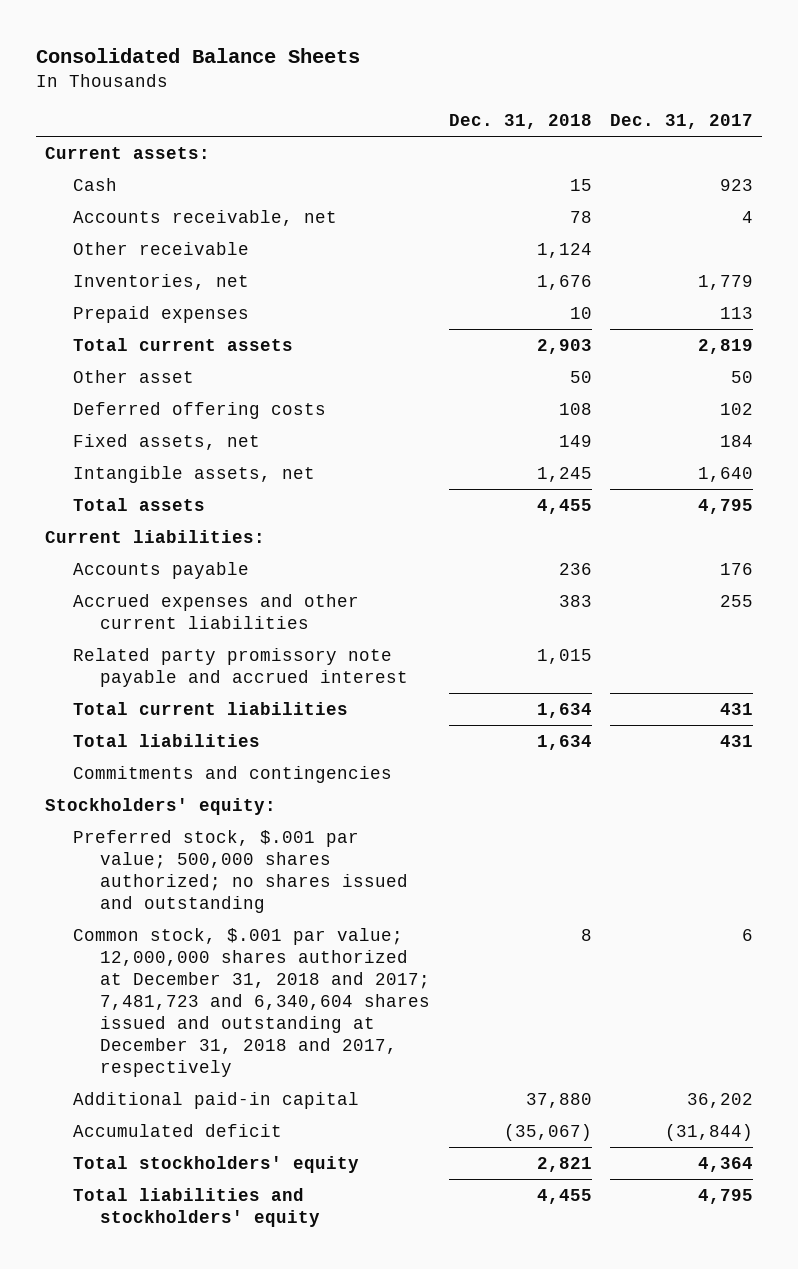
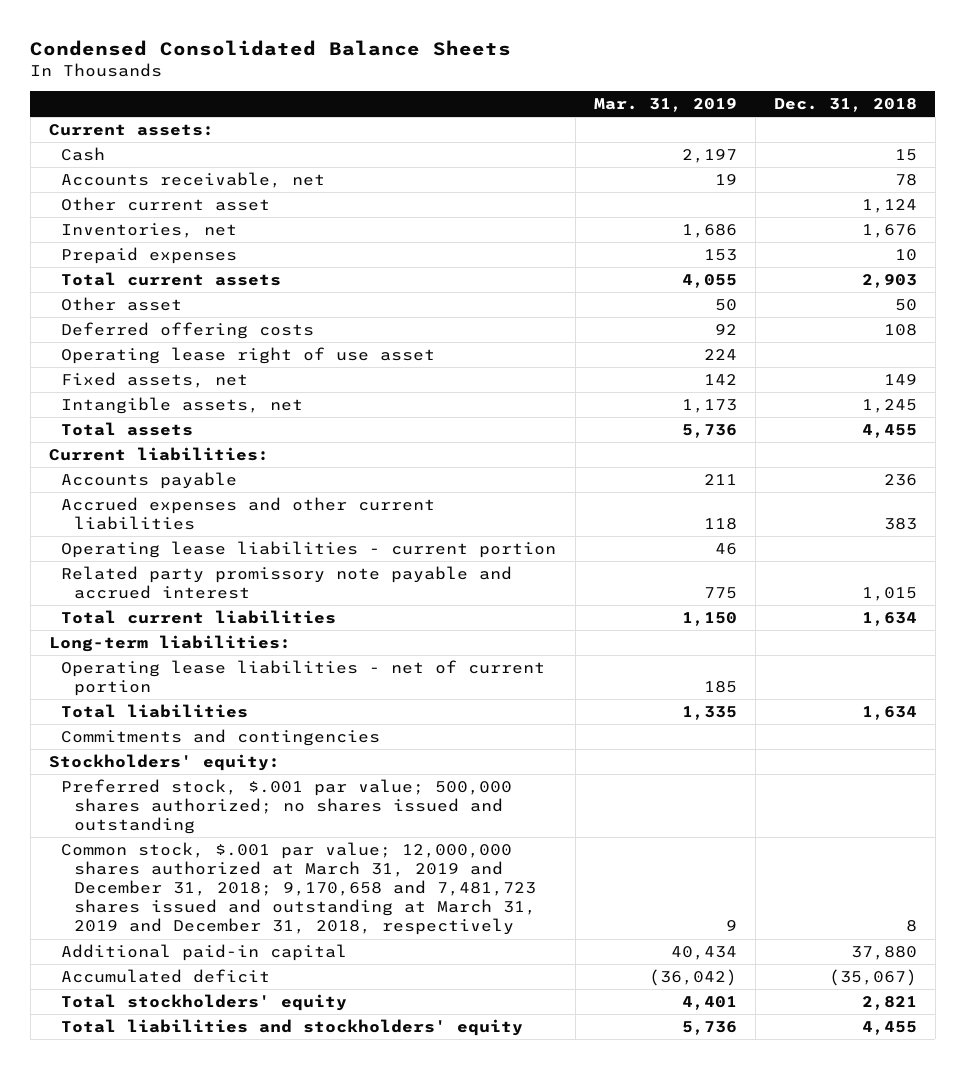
[35,48,360,64] Consolidated Balance Sheets -> [30,39,512,56] Condensed Consolidated Balance Sheets
[610,114,754,130] Dec. 31, 2017 -> none
none -> [593,98,737,113] Mar. 31, 2019
[72,241,249,255] Other receivable -> [61,197,271,212] Other current asset
none -> [61,347,436,365] Operating lease right of use asset
none -> [61,541,557,559] Operating lease liabilities - current portion
none -> [48,635,291,653] Long-term liabilities:
none -> [61,660,546,697] Operating lease liabilities - net of current portion
[72,927,431,1077] Common stock, $.001 par value; 12,000,000 shares authorized at December 31, 2018 and 2017; 7,481,723 and 6,340,604 shares issued and outstanding at December 31, 2018 and 2017, respectively -> [61,842,536,936] Common stock, $.001 par value; 12,000,000 shares authorized at March 31, 2019 and December 31, 2018; 9,170,658 and 7,481,723 shares issued and outstanding at March 31, 2019 and December 31, 2018, respectively

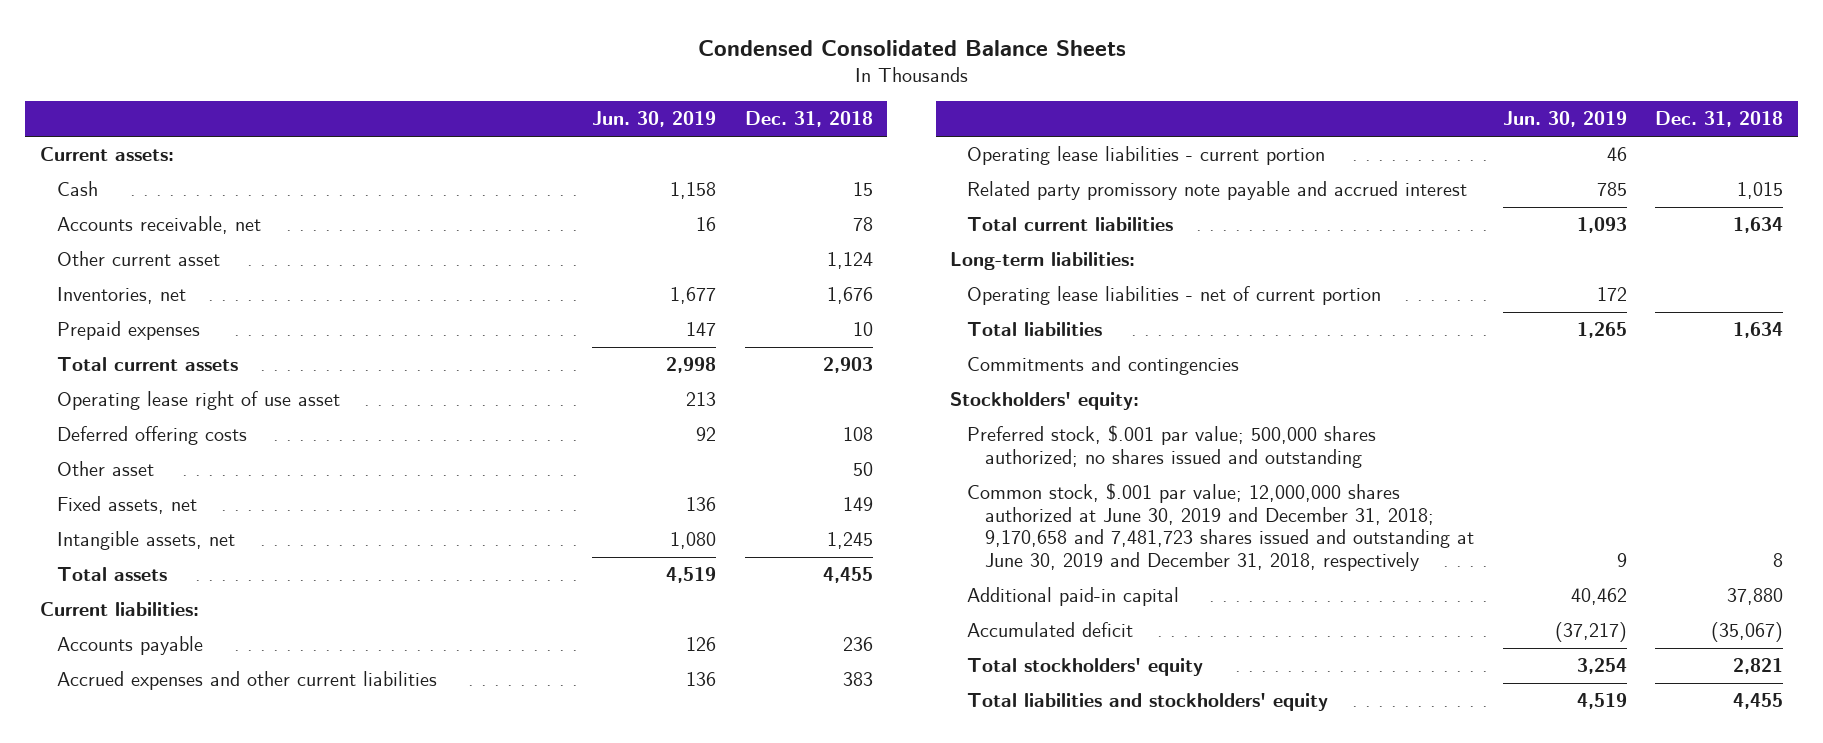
[593,98,737,113] Mar. 31, 2019 -> none
none -> [592,111,717,128] Jun. 30, 2019
[61,322,315,340] Deferred offering costs -> [57,426,248,446] Deferred offering costs
[61,297,183,312] Other asset -> [57,461,155,477] Other asset
[61,842,536,936] Common stock, $.001 par value; 12,000,000 shares authorized at March 31, 2019 and December 31, 2018; 9,170,658 and 7,481,723 shares issued and outstanding at March 31, 2019 and December 31, 2018, respectively -> [967,483,1474,571] Common stock, $.001 par value; 12,000,000 shares authorized at June 30, 2019 and December 31, 2018; 9,170,658 and 7,481,723 shares issued and outstanding at June 30, 2019 and December 31, 2018, respectively

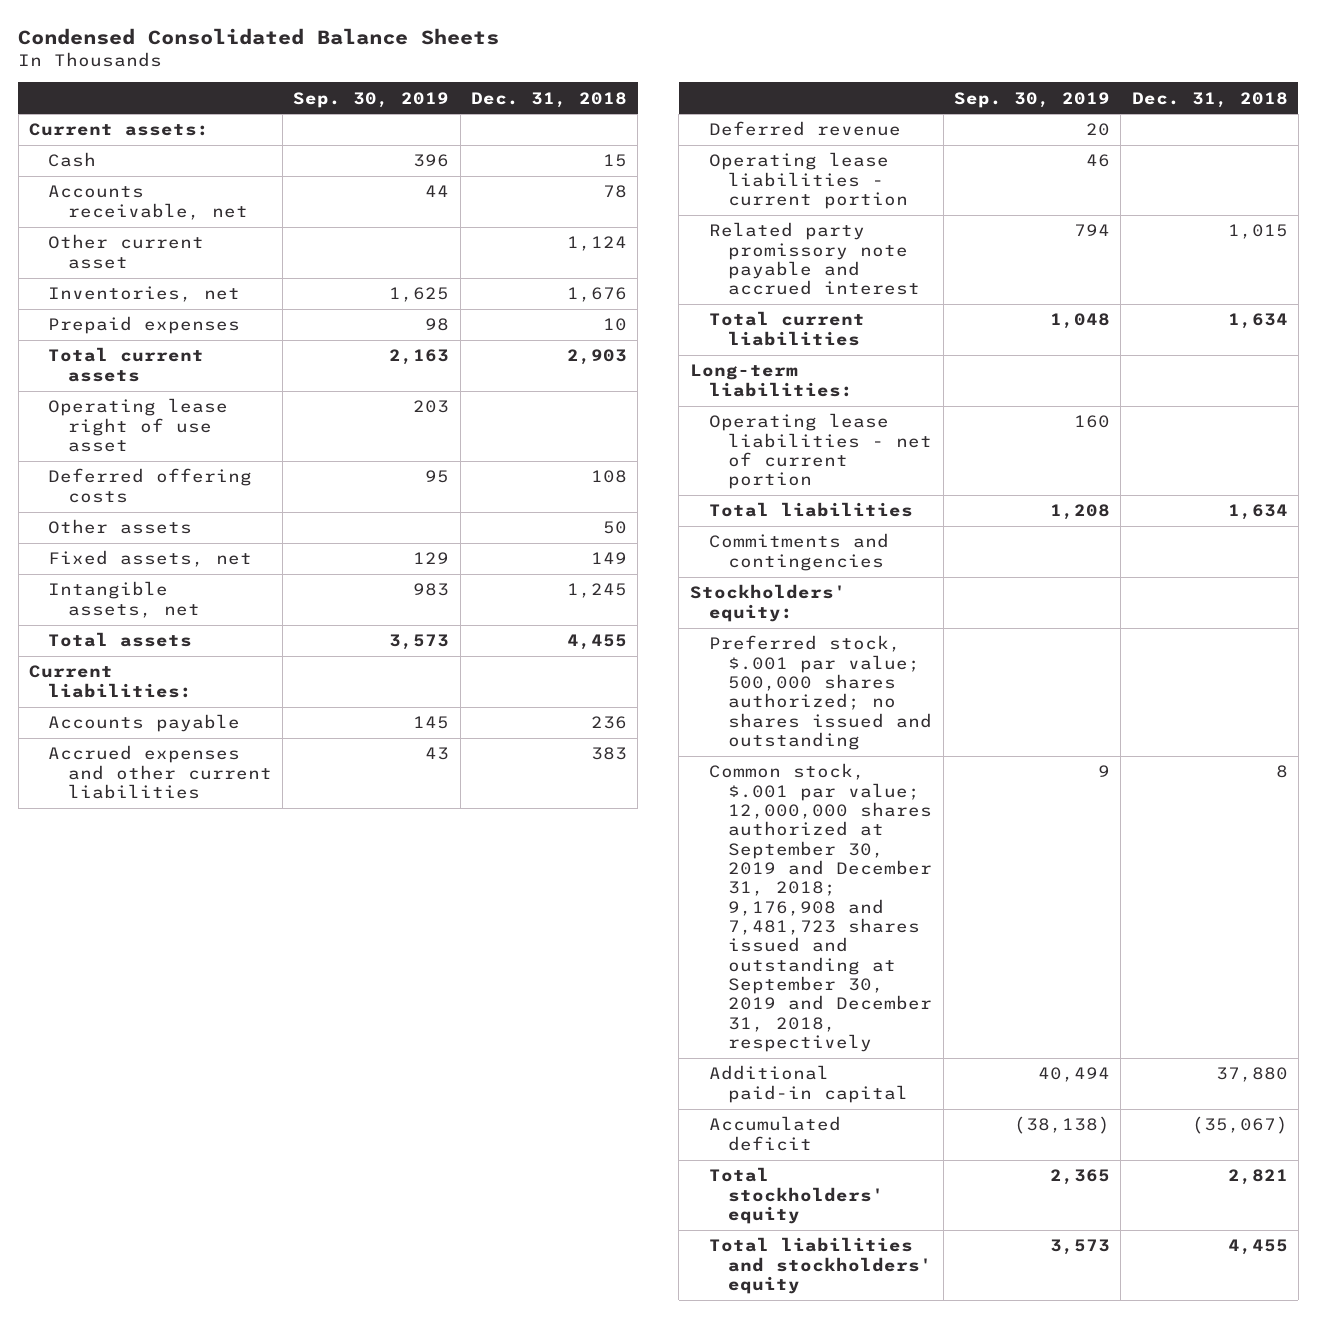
[592,111,717,128] Jun. 30, 2019 -> none
none -> [293,91,450,108] Sep. 30, 2019
[57,461,155,477] Other asset -> [48,519,193,535] Other assets
none -> [708,121,901,137] Deferred revenue
[967,483,1474,571] Common stock, $.001 par value; 12,000,000 shares authorized at June 30, 2019 and December 31, 2018; 9,170,658 and 7,481,723 shares issued and outstanding at June 30, 2019 and December 31, 2018, respectively -> [708,763,933,1053] Common stock, $.001 par value; 12,000,000 shares authorized at September 30, 2019 and December 31, 2018; 9,176,908 and 7,481,723 shares issued and outstanding at September 30, 2019 and December 31, 2018, respectively

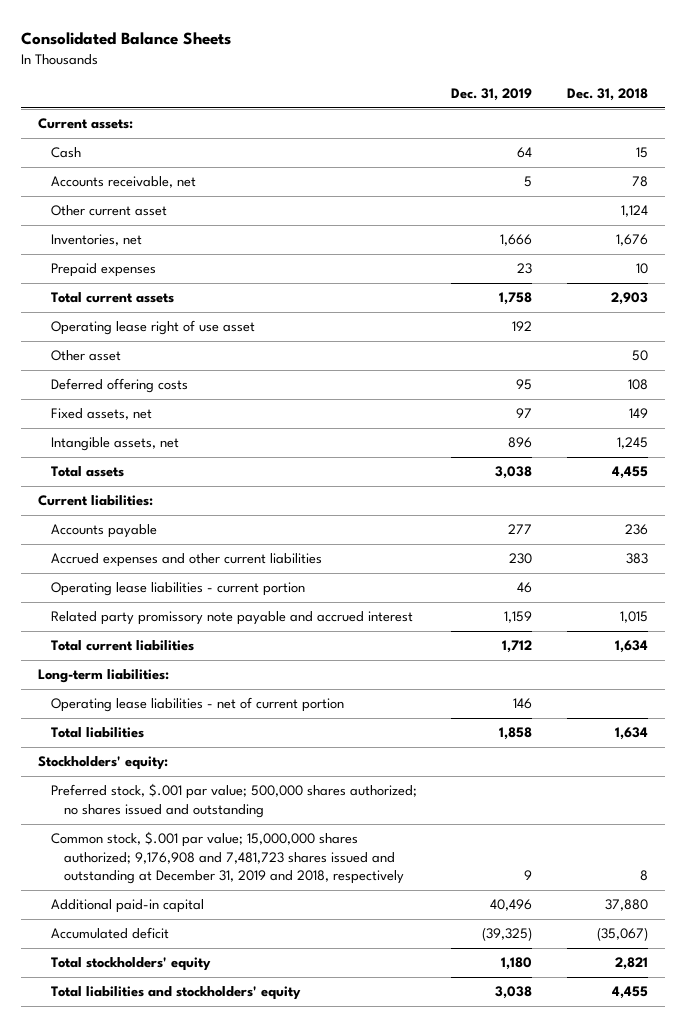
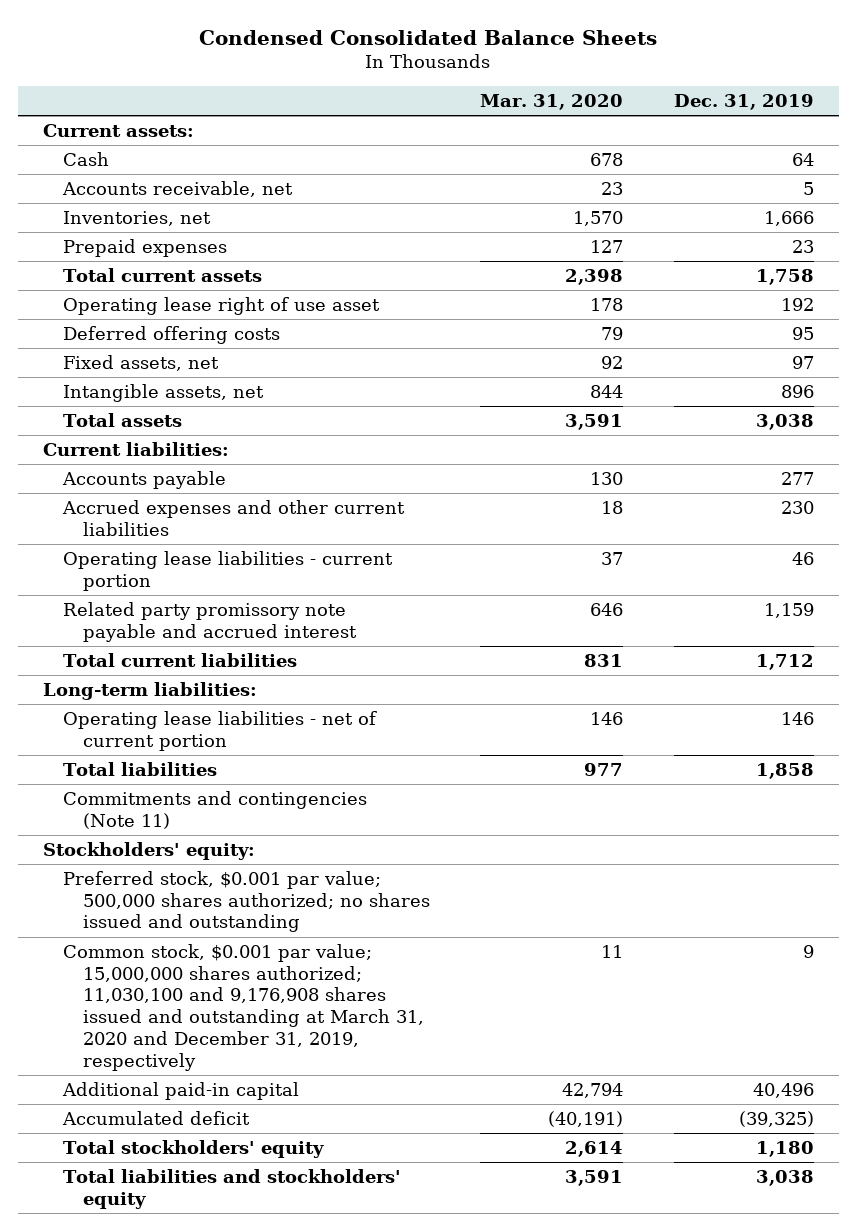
[21,32,232,46] Consolidated Balance Sheets -> [199,29,658,45] Condensed Consolidated Balance Sheets
[566,87,648,101] Dec. 31, 2018 -> none
none -> [480,93,624,110] Mar. 31, 2020
[51,205,168,217] Other current asset -> none
[51,350,122,362] Other asset -> none
none -> [63,791,368,829] Commitments and contingencies (Note 11)
[51,783,418,818] Preferred stock, $.001 par value; 500,000 shares authorized; no shares issued and outstanding -> [63,871,431,933] Preferred stock, $0.001 par value; 500,000 shares authorized; no shares issued and outstanding
[51,831,405,885] Common stock, $.001 par value; 15,000,000 shares authorized; 9,176,908 and 7,481,723 shares issued and outstanding at December 31, 2019 and 2018, respectively -> [63,944,425,1071] Common stock, $0.001 par value; 15,000,000 shares authorized; 11,030,100 and 9,176,908 shares issued and outstanding at March 31, 2020 and December 31, 2019, respectively

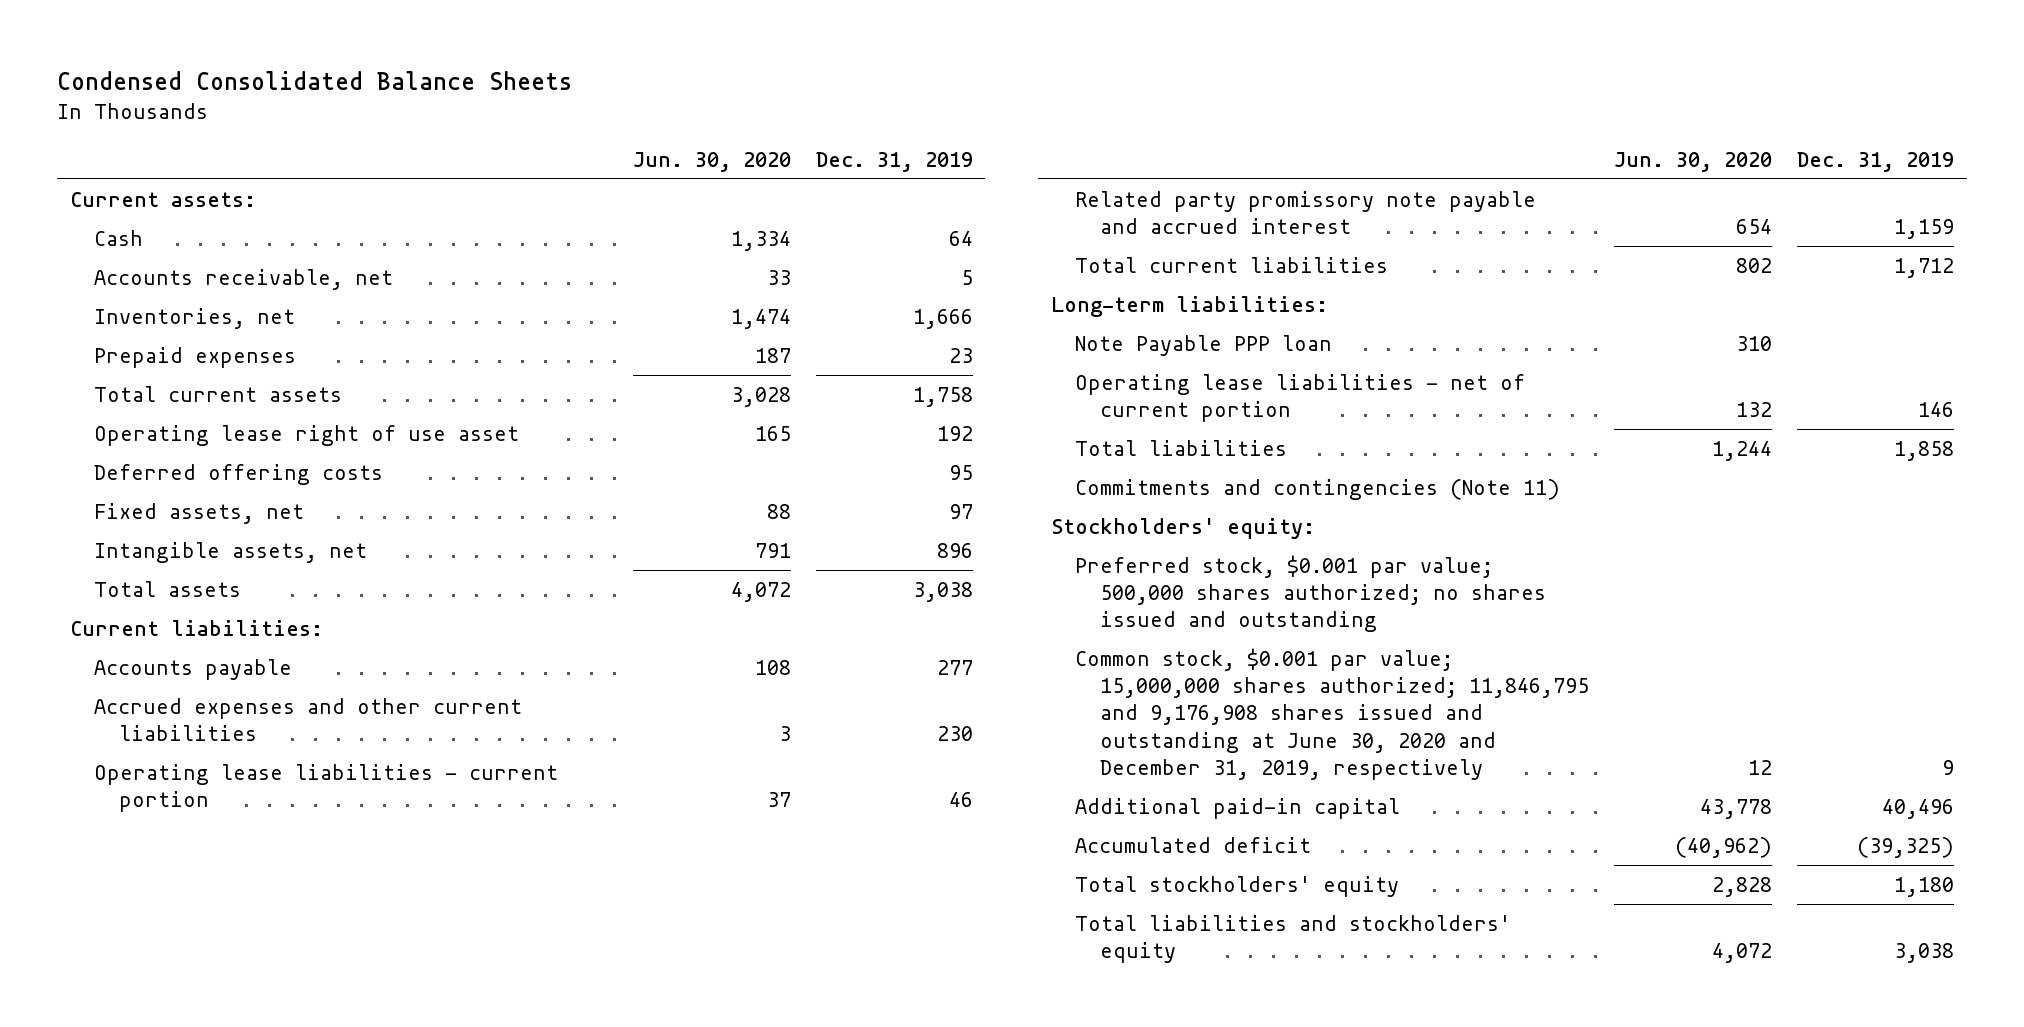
[480,93,624,110] Mar. 31, 2020 -> none
none -> [632,151,791,172] Jun. 30, 2020
none -> [1075,334,1333,356] Note Payable PPP loan
[63,944,425,1071] Common stock, $0.001 par value; 15,000,000 shares authorized; 11,030,100 and 9,176,908 shares issued and outstanding at March 31, 2020 and December 31, 2019, respectively -> [1075,647,1589,781] Common stock, $0.001 par value; 15,000,000 shares authorized; 11,846,795 and 9,176,908 shares issued and outstanding at June 30, 2020 and December 31, 2019, respectively

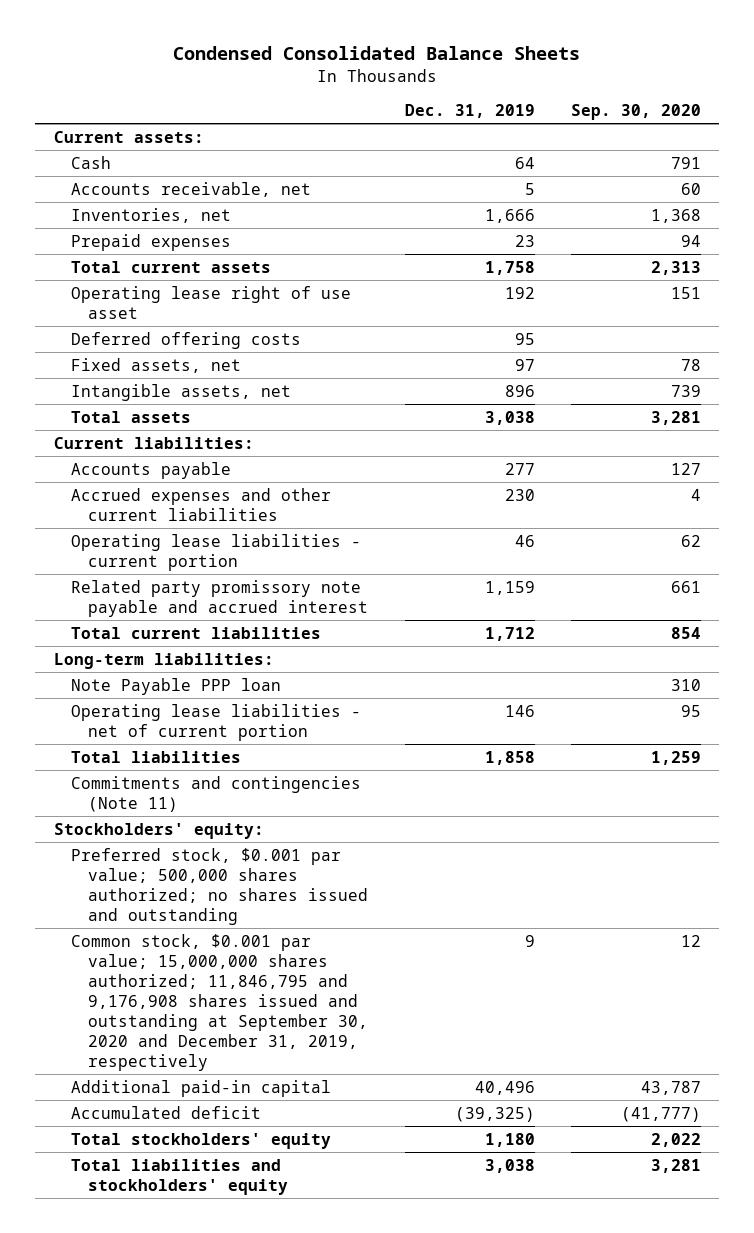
[632,151,791,172] Jun. 30, 2020 -> none
none -> [570,104,701,121] Sep. 30, 2020
[1075,647,1589,781] Common stock, $0.001 par value; 15,000,000 shares authorized; 11,846,795 and 9,176,908 shares issued and outstanding at June 30, 2020 and December 31, 2019, respectively -> [70,933,369,1071] Common stock, $0.001 par value; 15,000,000 shares authorized; 11,846,795 and 9,176,908 shares issued and outstanding at September 30, 2020 and December 31, 2019, respectively

